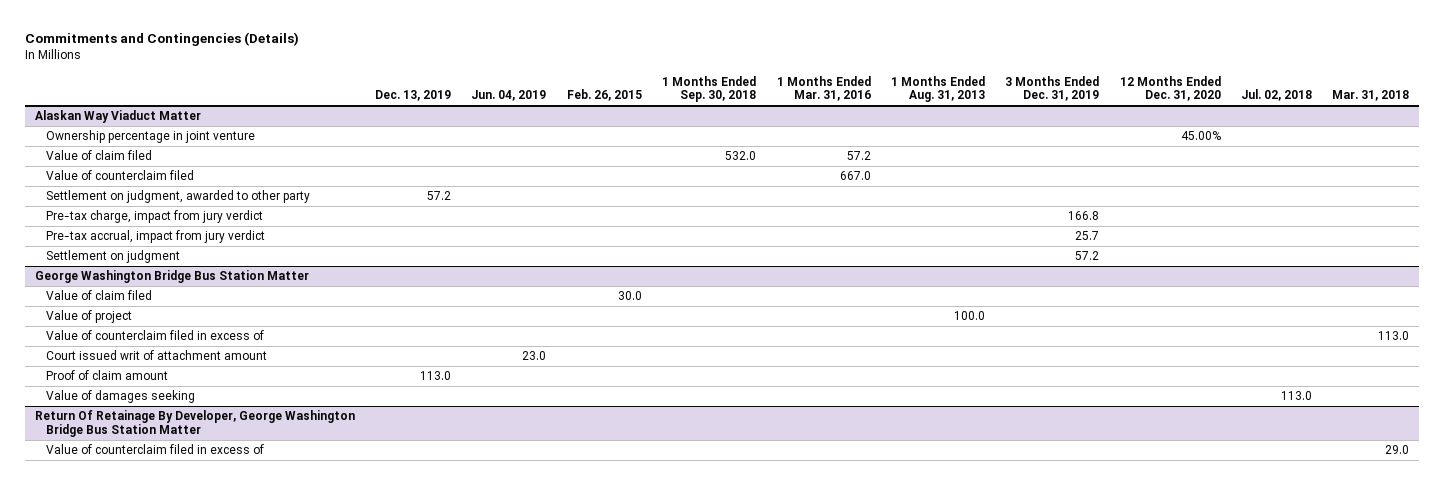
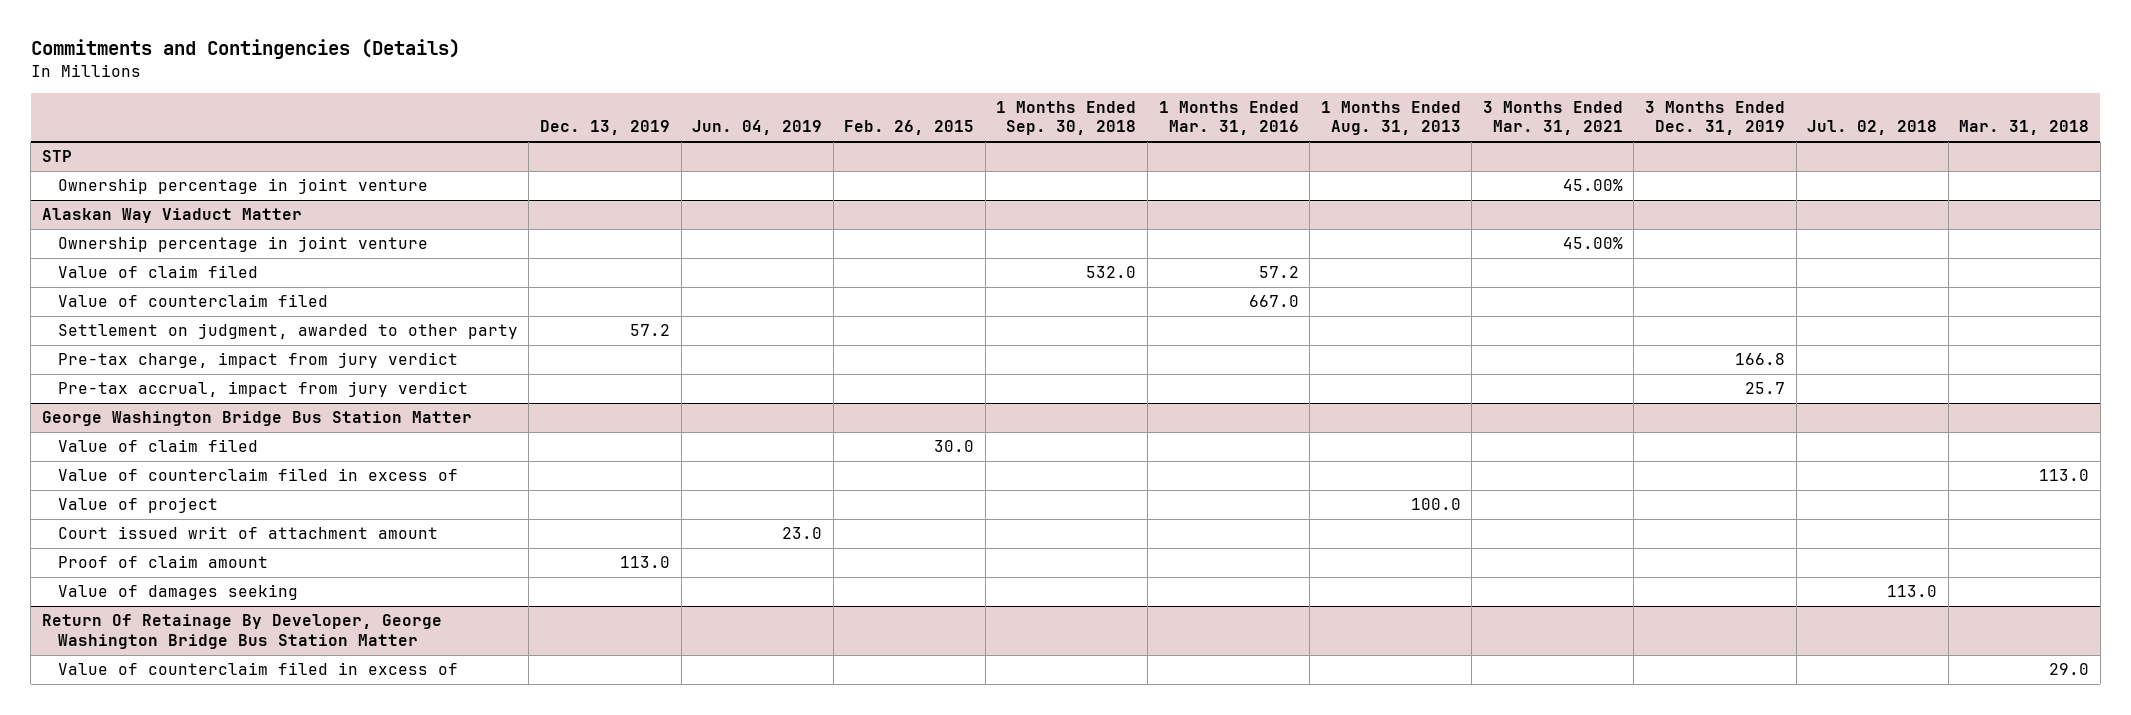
[1119,75,1221,102] 12 Months Ended Dec. 31, 2020 -> none
none -> [1482,101,1623,136] 3 Months Ended Mar. 31, 2021
none -> [41,150,72,163] STP
none -> [57,178,428,195] Ownership percentage in joint venture
[46,250,181,264] Settlement on judgment -> none
[46,310,133,324] Value of project -> [57,497,218,514] Value of project

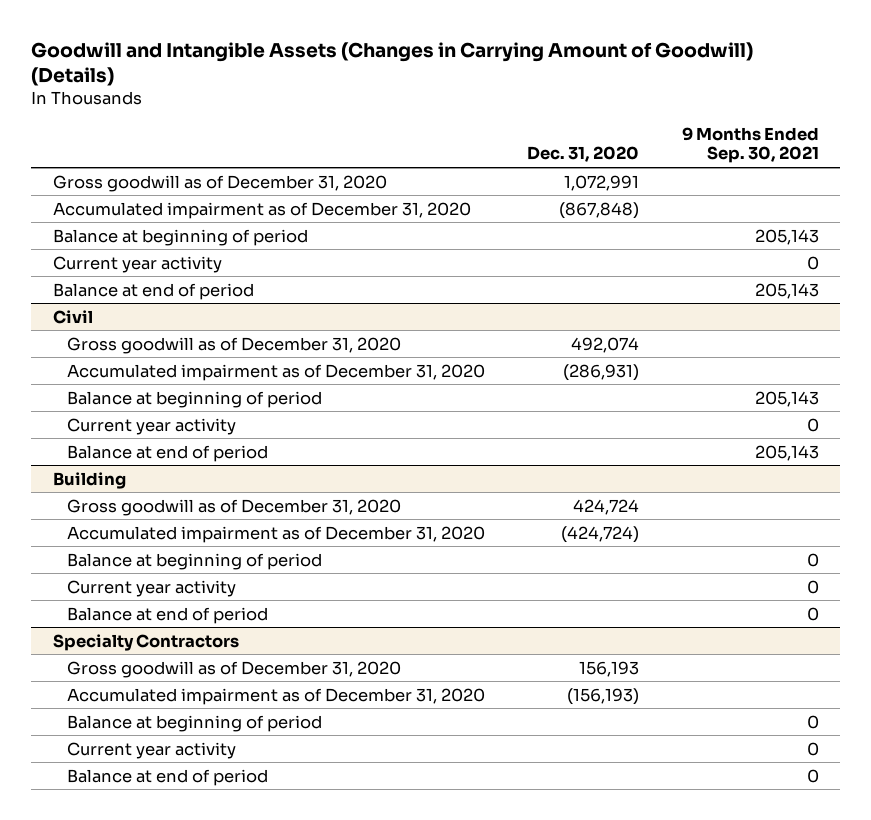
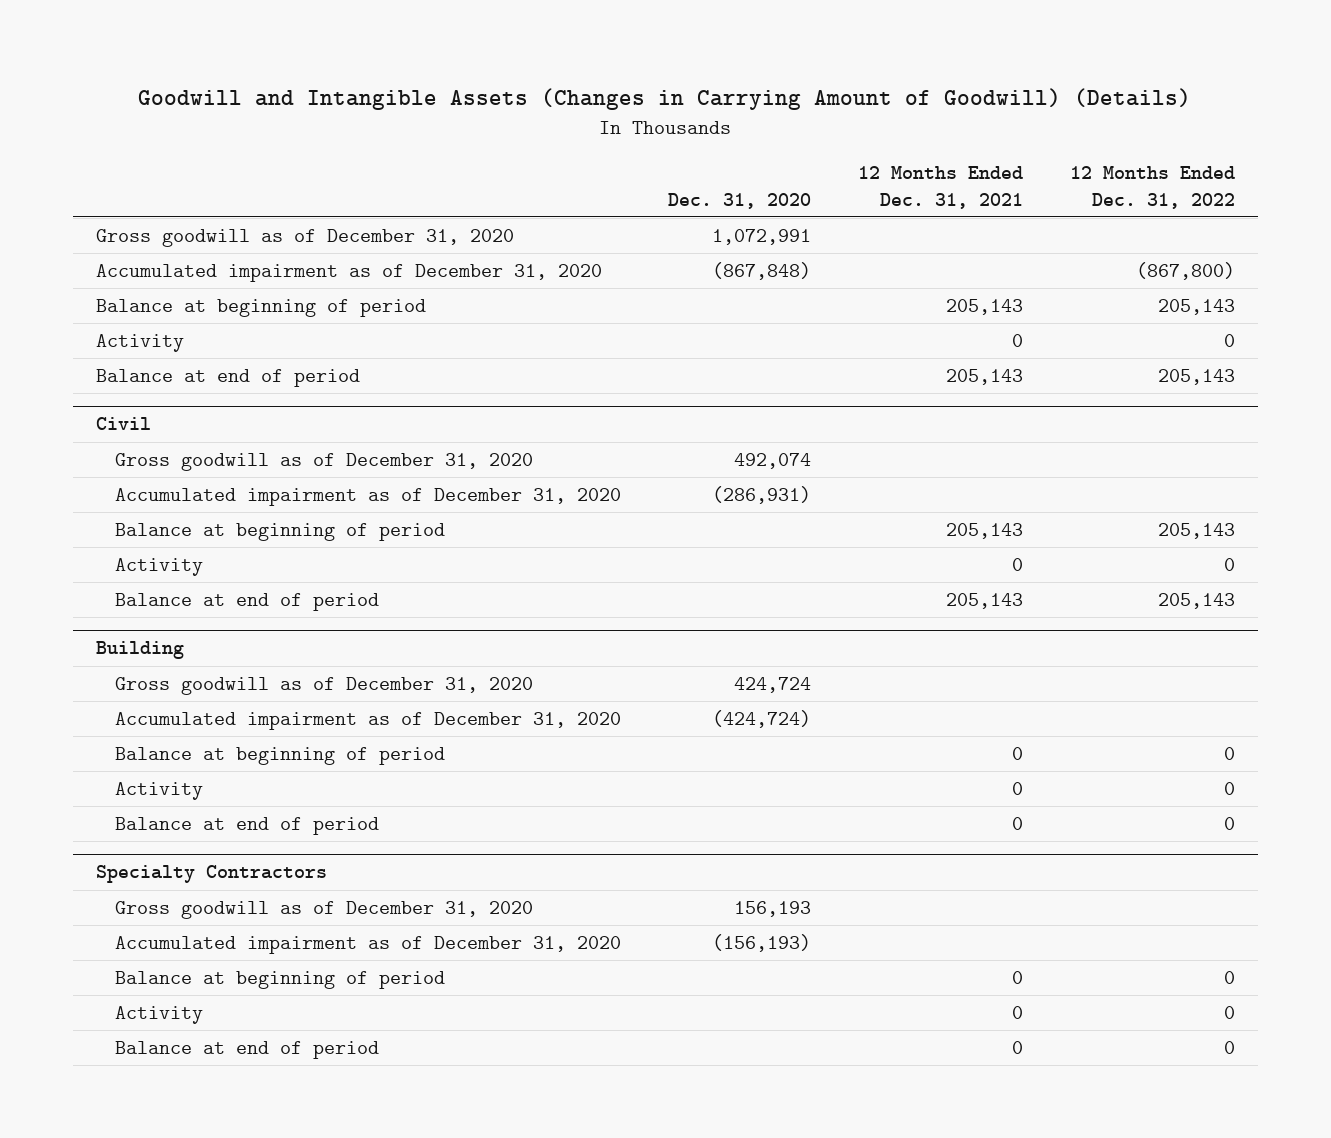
[681,127,819,164] 9 Months Ended Sep. 30, 2021 -> none
none -> [858,165,1024,209] 12 Months Ended Dec. 31, 2021
none -> [1069,165,1235,209] 12 Months Ended Dec. 31, 2022
[52,255,222,273] Current year activity -> [95,334,184,353] Activity
[66,417,236,435] Current year activity -> [115,558,204,577] Activity
[66,579,236,597] Current year activity -> [115,782,204,801] Activity
[66,741,236,759] Current year activity -> [115,1006,204,1025] Activity

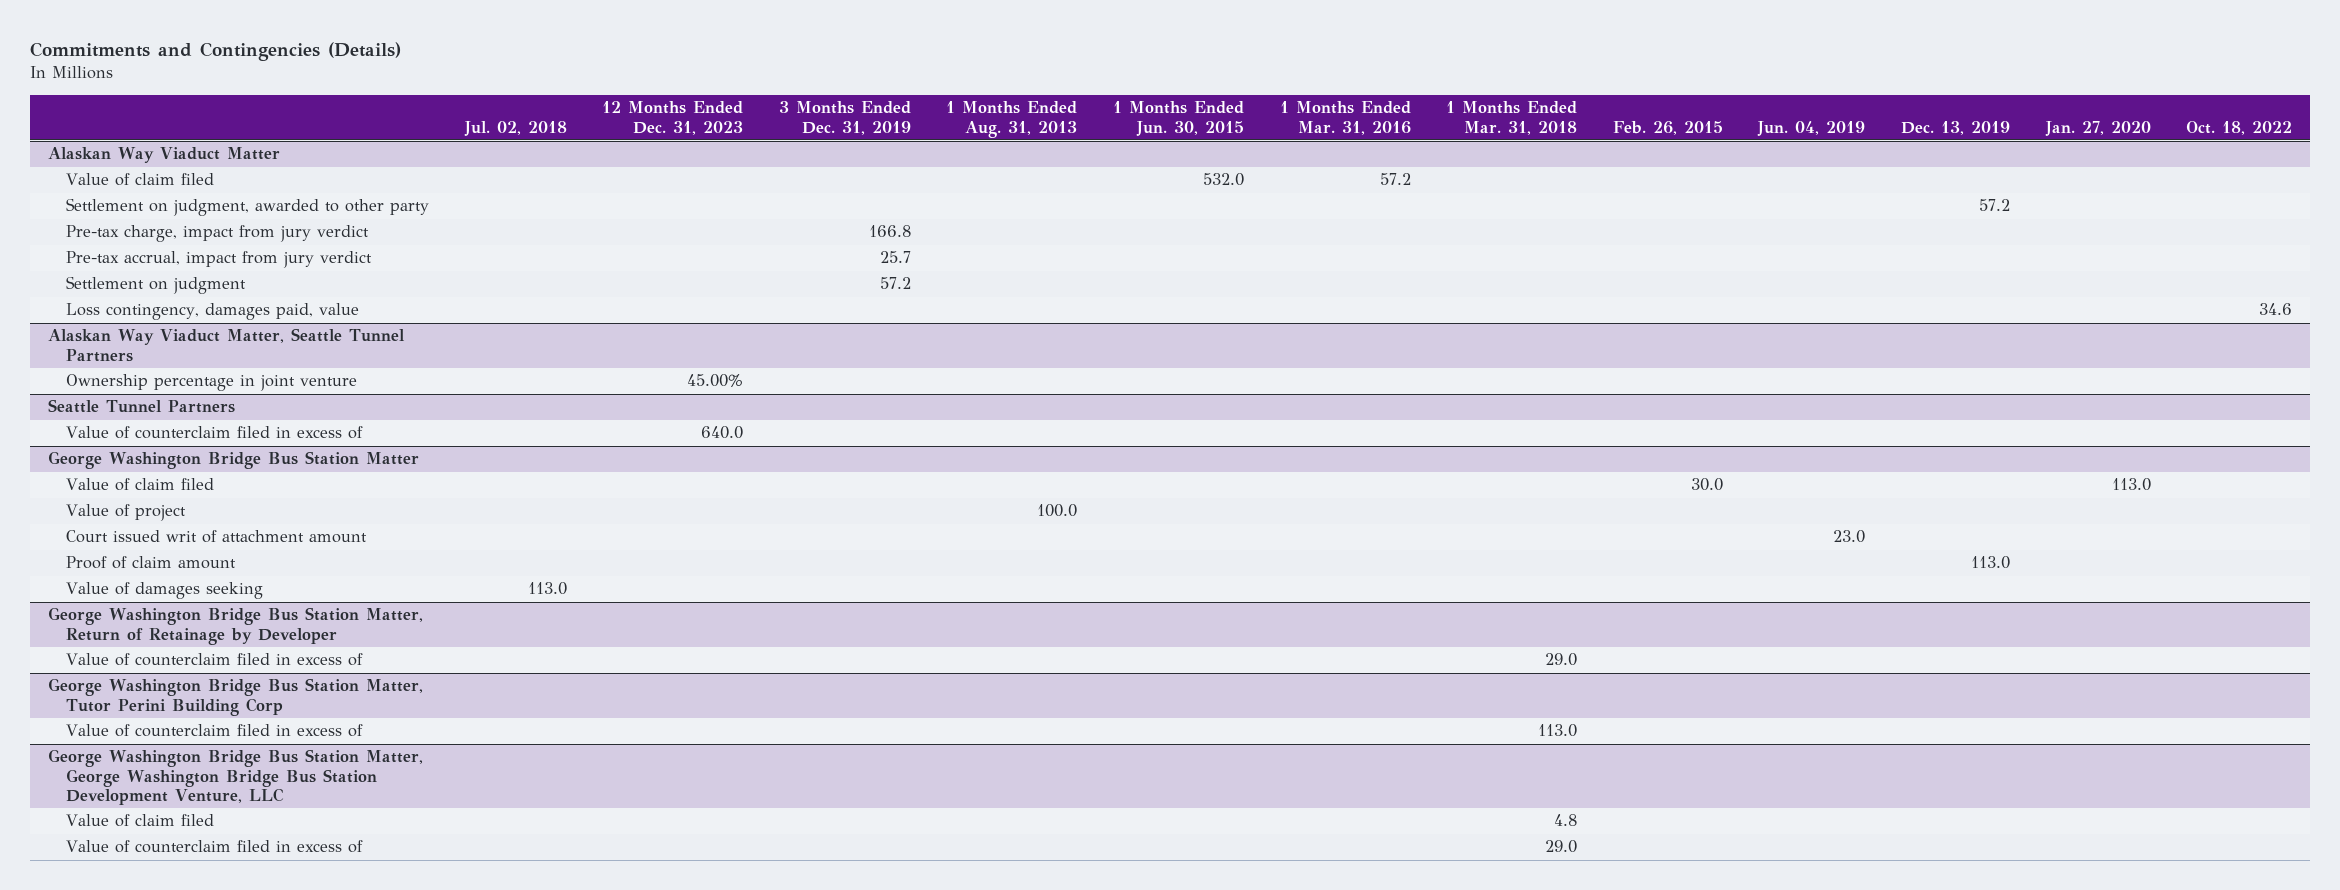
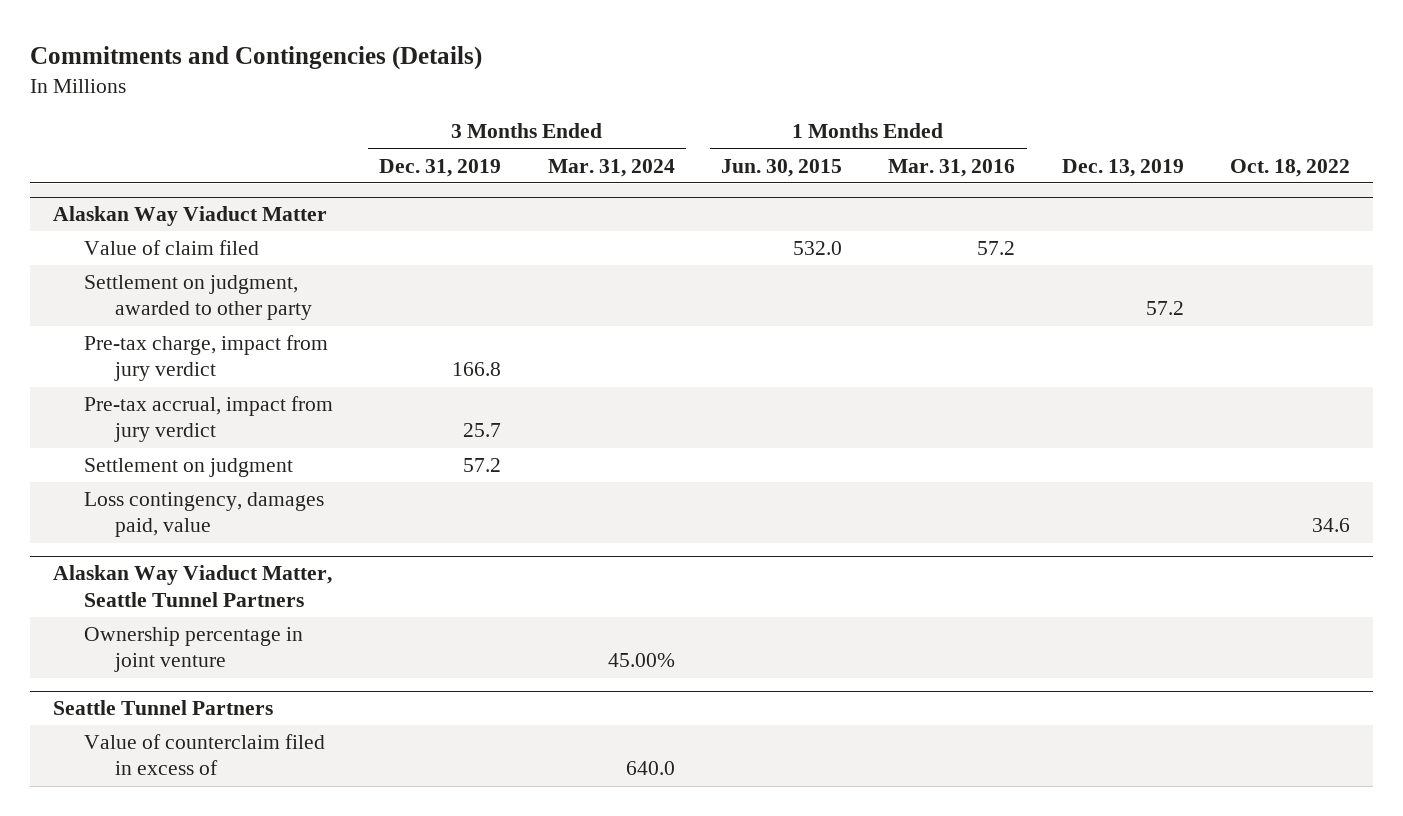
[463,120,567,136] Jul. 02, 2018 -> none
[602,101,744,135] 12 Months Ended Dec. 31, 2023 -> none
[946,101,1078,138] 1 Months Ended Aug. 31, 2013 -> none
[1446,101,1578,135] 1 Months Ended Mar. 31, 2018 -> none
[1612,120,1723,135] Feb. 26, 2015 -> none
[1757,120,1866,136] Jun. 04, 2019 -> none
[2044,120,2151,136] Jan. 27, 2020 -> none
none -> [547,158,675,177] Mar. 31, 2024
[48,451,420,470] George Washington Bridge Bus Station Matter -> none
[66,478,215,492] Value of claim filed -> none
[66,504,187,522] Value of project -> none
[66,530,368,544] Court issued writ of attachment amount -> none
[66,556,237,570] Proof of claim amount -> none
[66,582,264,600] Value of damages seeking -> none
[48,607,424,645] George Washington Bridge Bus Station Matter, Return of Retainage by Developer -> none
[66,653,364,667] Value of counterclaim filed in excess of -> none
[48,678,424,716] George Washington Bridge Bus Station Matter, Tutor Perini Building Corp -> none
[66,724,364,738] Value of counterclaim filed in excess of -> none
[48,749,424,806] George Washington Bridge Bus Station Matter, George Washington Bridge Bus Station Development Venture, LLC -> none
[66,814,215,828] Value of claim filed -> none
[66,840,364,854] Value of counterclaim filed in excess of -> none

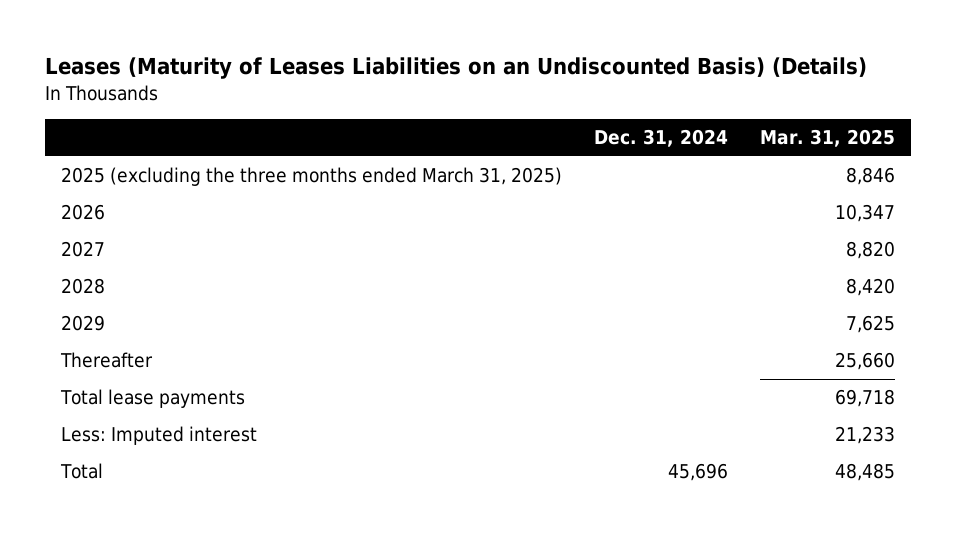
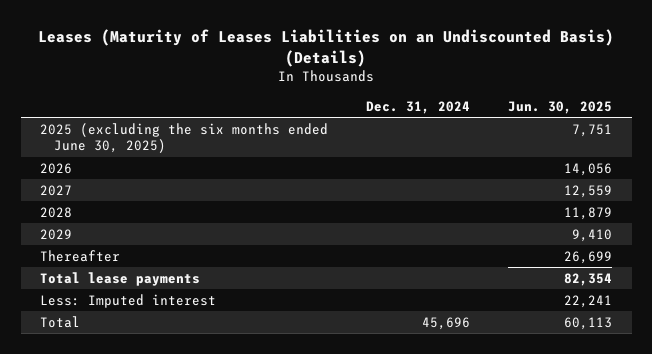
[759,129,895,148] Mar. 31, 2025 -> none
none -> [508,100,613,114] Jun. 30, 2025
[60,167,562,187] 2025 (excluding the three months ended March 31, 2025) -> [39,122,328,154] 2025 (excluding the six months ended June 30, 2025)

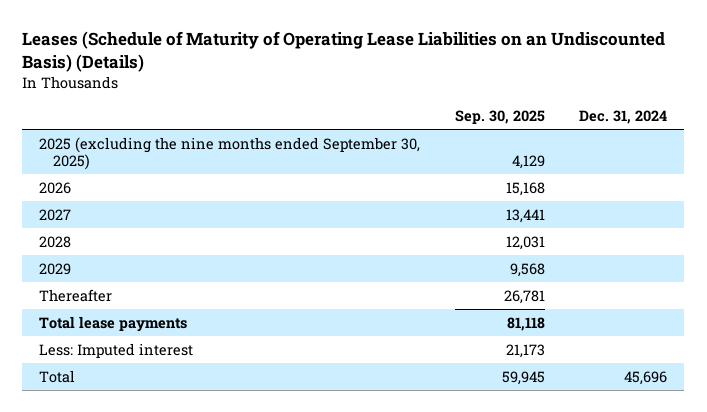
[38,28,615,67] Leases (Maturity of Leases Liabilities on an Undiscounted Basis) (Details) -> [22,31,666,72] Leases (Schedule of Maturity of Operating Lease Liabilities on an Undiscounted Basis) (Details)
[508,100,613,114] Jun. 30, 2025 -> none
none -> [454,110,545,125] Sep. 30, 2025
[39,122,328,154] 2025 (excluding the six months ended June 30, 2025) -> [39,136,421,171] 2025 (excluding the nine months ended September 30, 2025)

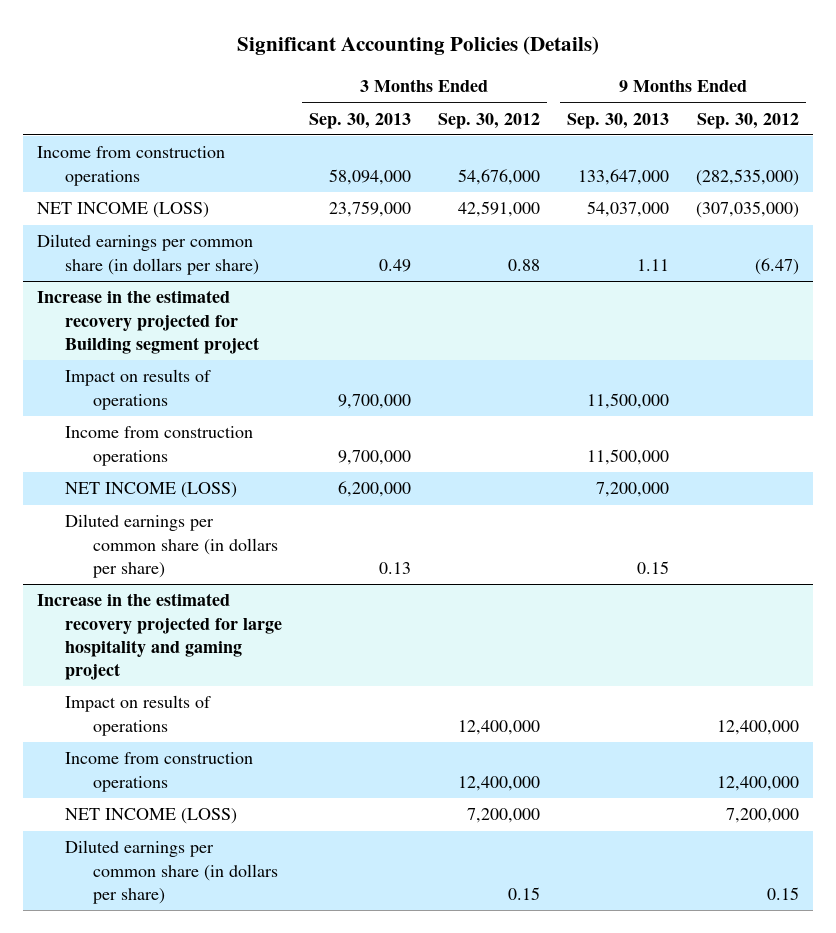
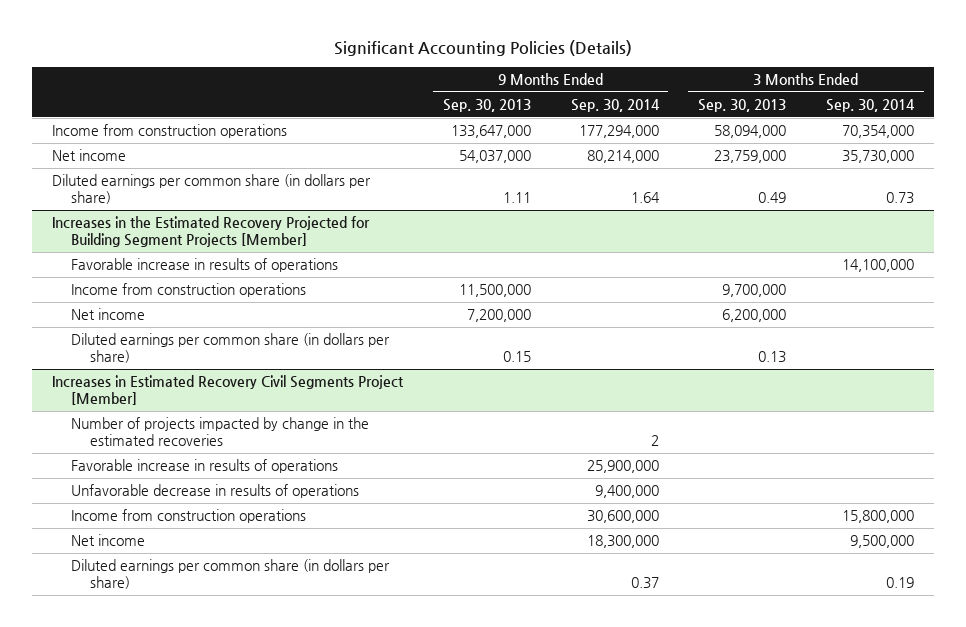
[437,112,540,129] Sep. 30, 2012 -> none
[697,112,800,129] Sep. 30, 2012 -> none
none -> [570,99,660,113] Sep. 30, 2014
none -> [826,99,916,113] Sep. 30, 2014
[36,202,209,219] NET INCOME (LOSS) -> [51,149,126,162] Net income
[64,369,211,410] Impact on results of operations -> none
[36,290,259,354] Increase in the estimated recovery projected for Building segment project -> [51,216,370,248] Increases in the Estimated Recovery Projected for Building Segment Projects [Member]
none -> [71,258,339,273] Favorable increase in results of operations
[64,482,237,499] NET INCOME (LOSS) -> [71,308,146,321] Net income
[36,593,282,681] Increase in the estimated recovery projected for large hospitality and gaming project -> none
[64,695,211,736] Impact on results of operations -> none
[64,752,253,792] Income from construction operations -> none
[64,808,237,825] NET INCOME (LOSS) -> none
[64,840,278,904] Diluted earnings per common share (in dollars per share) -> none
none -> [51,375,404,406] Increases in Estimated Recovery Civil Segments Project [Member]
none -> [71,417,370,447] Number of projects impacted by change in the estimated recoveries
none -> [71,459,339,474] Favorable increase in results of operations
none -> [71,484,360,499] Unfavorable decrease in results of operations
none -> [71,509,307,524] Income from construction operations
none -> [71,534,146,547] Net income
none -> [71,559,391,590] Diluted earnings per common share (in dollars per share)

